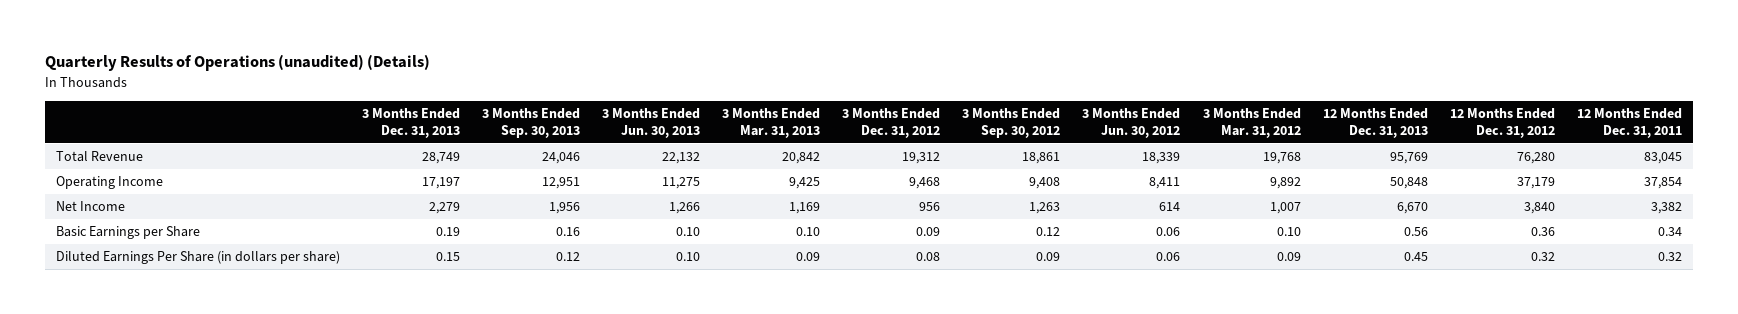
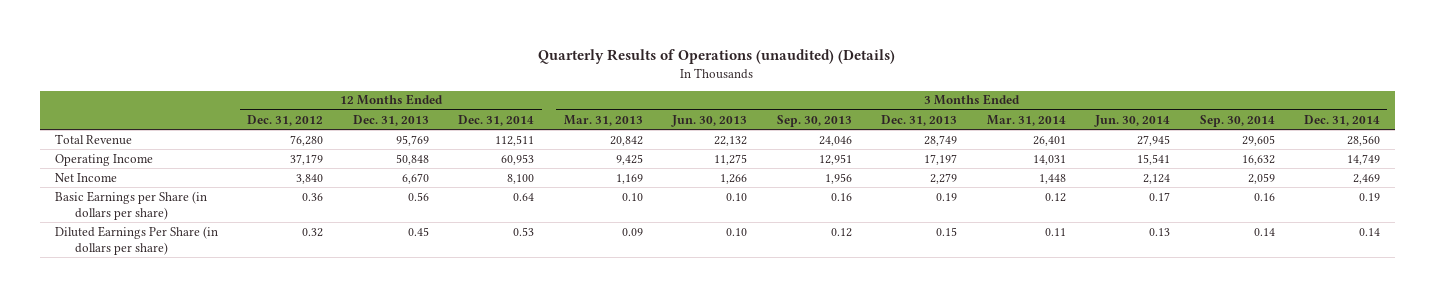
[842,108,941,139] 3 Months Ended Dec. 31, 2012 -> none
[962,108,1061,139] 3 Months Ended Sep. 30, 2012 -> none
[1082,108,1181,139] 3 Months Ended Jun. 30, 2012 -> none
[1202,108,1301,139] 3 Months Ended Mar. 31, 2012 -> none
[1576,108,1682,139] 12 Months Ended Dec. 31, 2011 -> none
none -> [458,114,535,126] Dec. 31, 2014
none -> [986,114,1066,126] Mar. 31, 2014
none -> [1094,114,1171,127] Jun. 30, 2014
none -> [1199,114,1275,127] Sep. 30, 2014
none -> [1303,114,1380,126] Dec. 31, 2014
[56,226,201,240] Basic Earnings per Share -> [55,190,208,220] Basic Earnings per Share (in dollars per share)

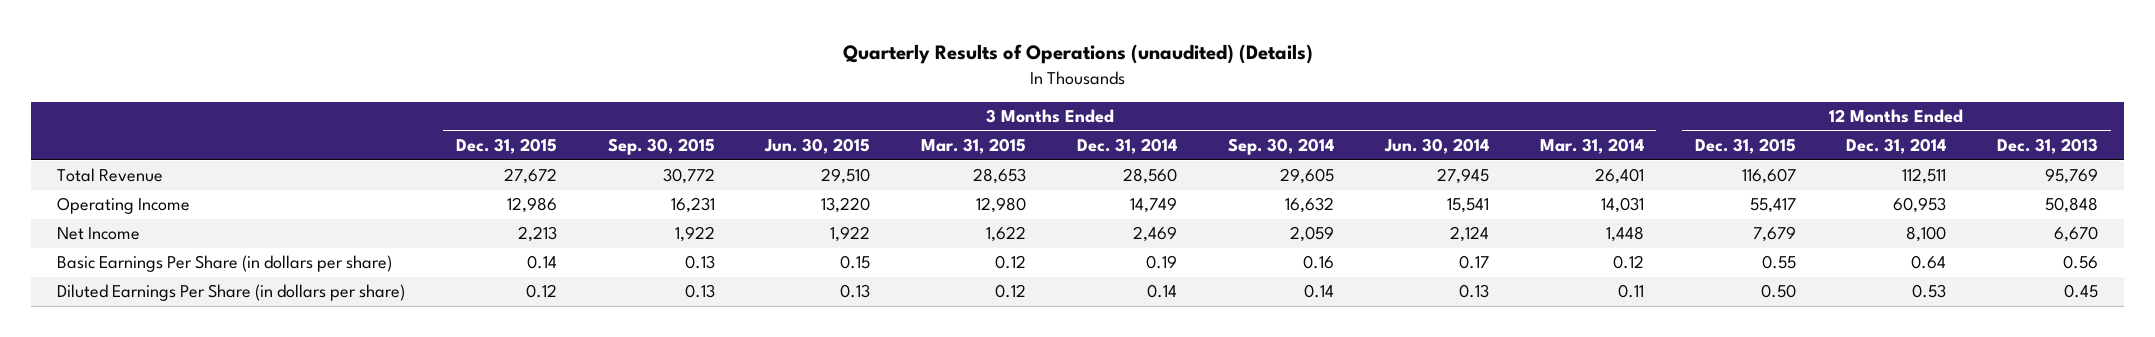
[247,114,324,126] Dec. 31, 2012 -> none
[563,114,643,126] Mar. 31, 2013 -> none
[671,114,748,127] Jun. 30, 2013 -> none
[776,114,852,127] Sep. 30, 2013 -> none
[881,114,958,126] Dec. 31, 2013 -> none
none -> [455,138,557,155] Dec. 31, 2015
none -> [607,138,715,156] Sep. 30, 2015
none -> [764,138,871,155] Jun. 30, 2015
none -> [921,138,1027,155] Mar. 31, 2015
none -> [1694,138,1796,155] Dec. 31, 2015
[55,190,208,220] Basic Earnings per Share (in dollars per share) -> [56,255,392,273] Basic Earnings Per Share (in dollars per share)

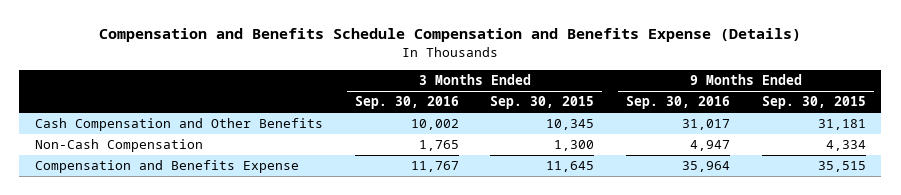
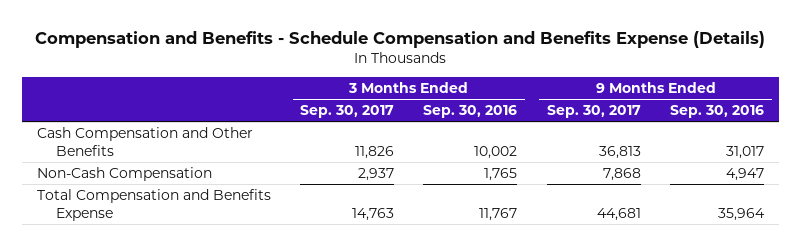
[99,28,802,43] Compensation and Benefits Schedule Compensation and Benefits Expense (Details) -> [35,30,766,48] Compensation and Benefits - Schedule Compensation and Benefits Expense (Details)
[490,96,595,110] Sep. 30, 2015 -> none
[761,96,866,110] Sep. 30, 2015 -> none
none -> [300,105,395,119] Sep. 30, 2017
none -> [546,105,641,119] Sep. 30, 2017
[35,160,300,174] Compensation and Benefits Expense -> [36,188,271,222] Total Compensation and Benefits Expense

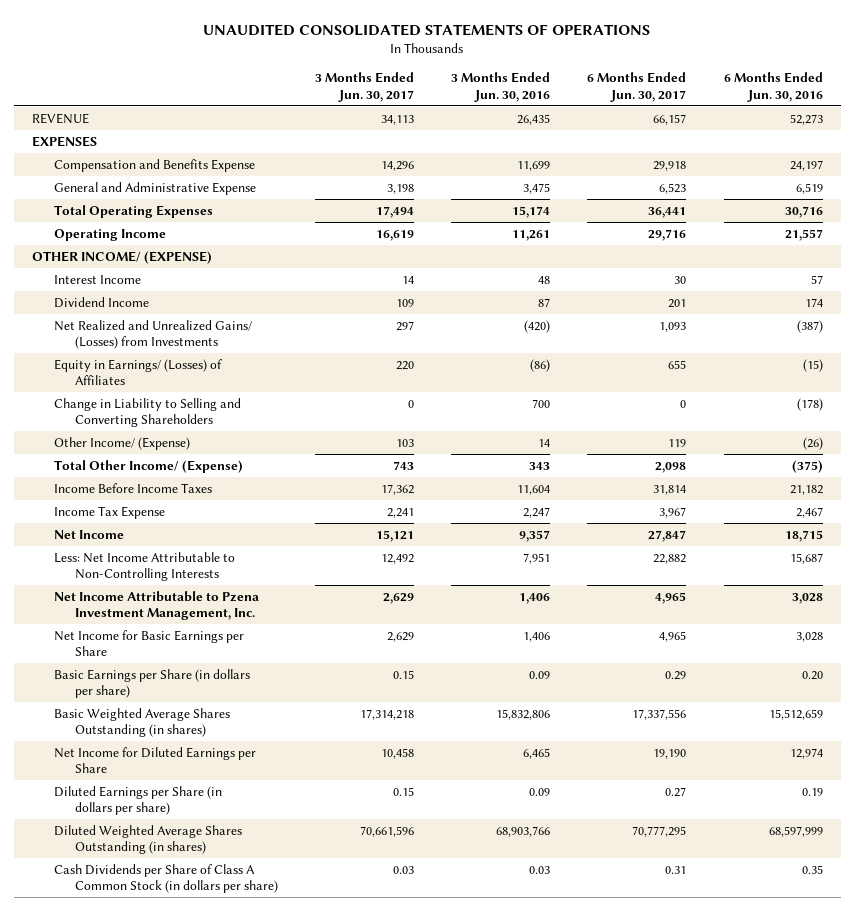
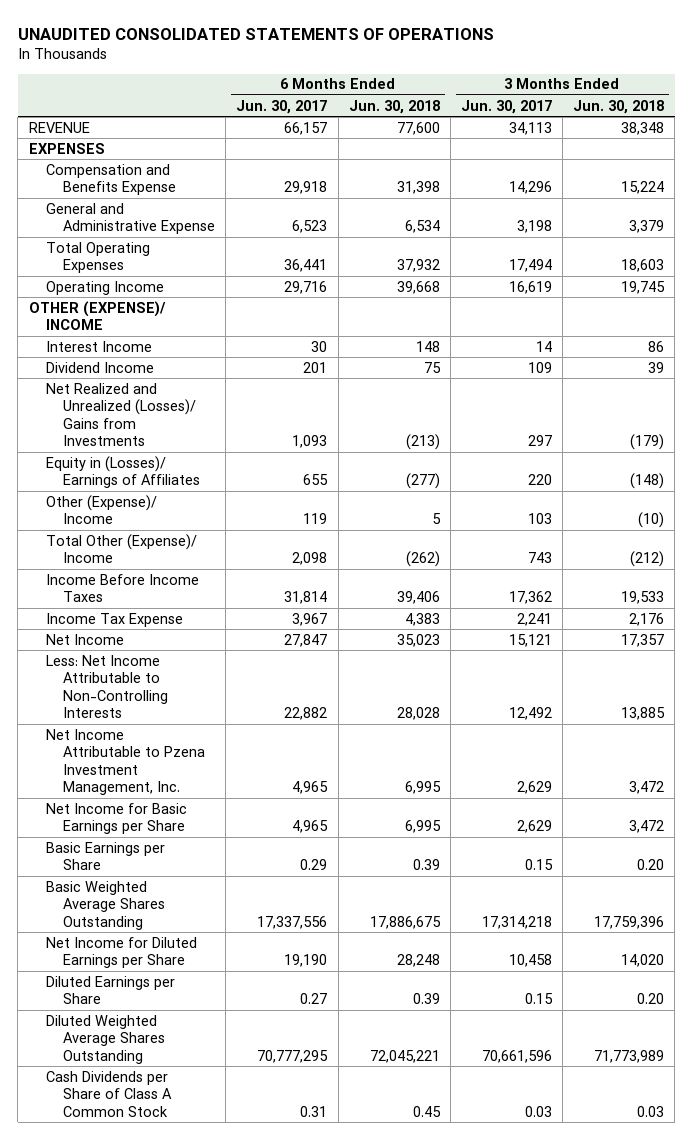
[451,72,551,102] 3 Months Ended Jun. 30, 2016 -> none
[723,72,823,102] 6 Months Ended Jun. 30, 2016 -> none
none -> [348,99,440,114] Jun. 30, 2018
none -> [572,99,664,114] Jun. 30, 2018
[32,250,213,264] OTHER INCOME/ (EXPENSE) -> [28,300,166,331] OTHER (EXPENSE)/ INCOME
[53,397,241,428] Change in Liability to Selling and Converting Shareholders -> none
[53,319,252,350] Net Realized and Unrealized Gains/ (Losses) from Investments -> [45,382,197,447] Net Realized and Unrealized (Losses)/ Gains from Investments
[53,358,222,386] Equity in Earnings/ (Losses) of Affiliates -> [45,455,201,489] Equity in (Losses)/ Earnings of Affiliates
[53,436,190,450] Other Income/ (Expense) -> [45,494,157,525] Other (Expense)/ Income
[53,459,243,473] Total Other Income/ (Expense) -> [45,533,197,564] Total Other (Expense)/ Income
[53,668,250,699] Basic Earnings per Share (in dollars per share) -> [45,841,165,871] Basic Earnings per Share
[53,707,230,738] Basic Weighted Average Shares Outstanding (in shares) -> [45,880,166,930] Basic Weighted Average Shares Outstanding
[53,785,222,816] Diluted Earnings per Share (in dollars per share) -> [45,975,175,1005] Diluted Earnings per Share
[53,824,242,855] Diluted Weighted Average Shares Outstanding (in shares) -> [45,1014,166,1064] Diluted Weighted Average Shares Outstanding
[53,863,279,894] Cash Dividends per Share of Class A Common Stock (in dollars per share) -> [45,1070,173,1117] Cash Dividends per Share of Class A Common Stock

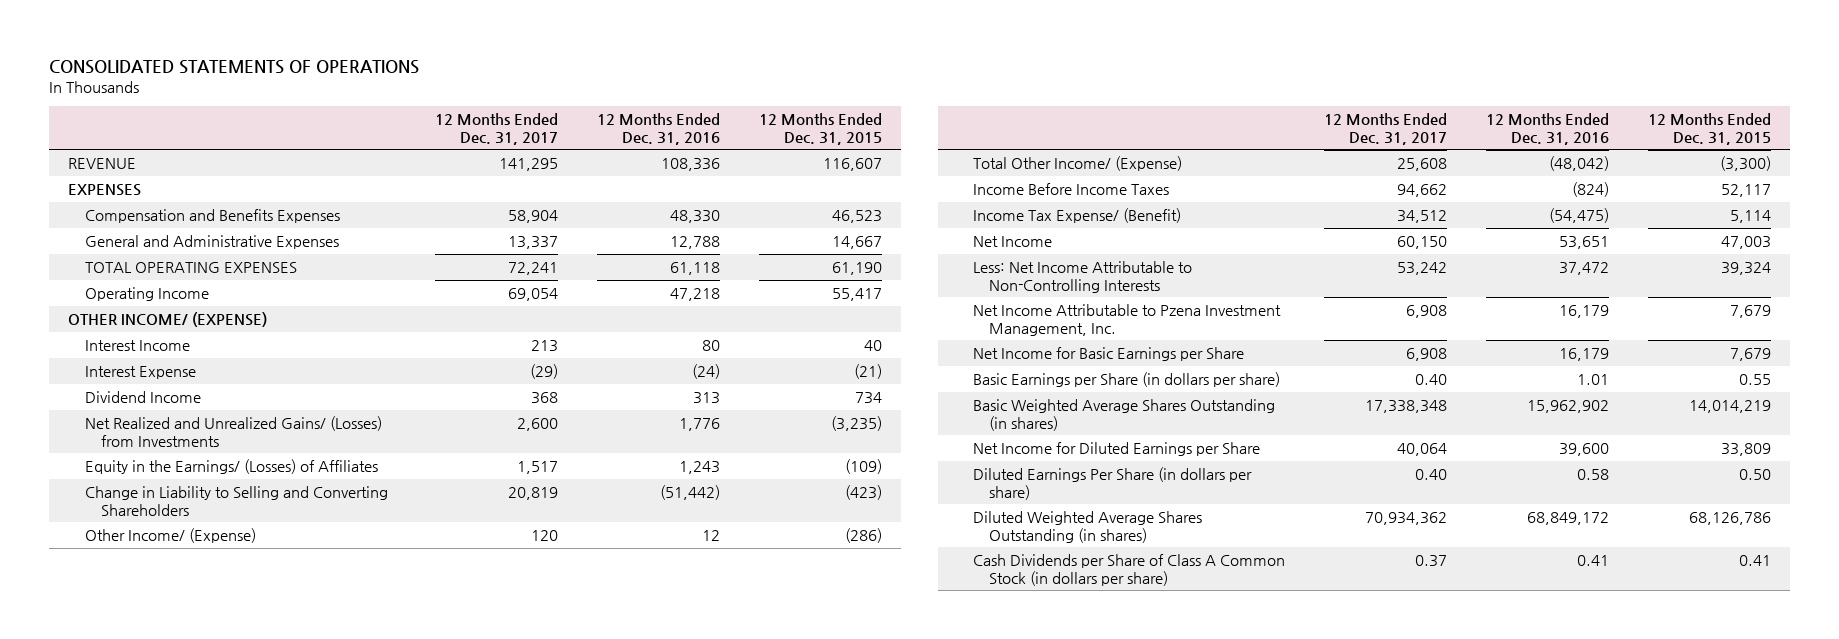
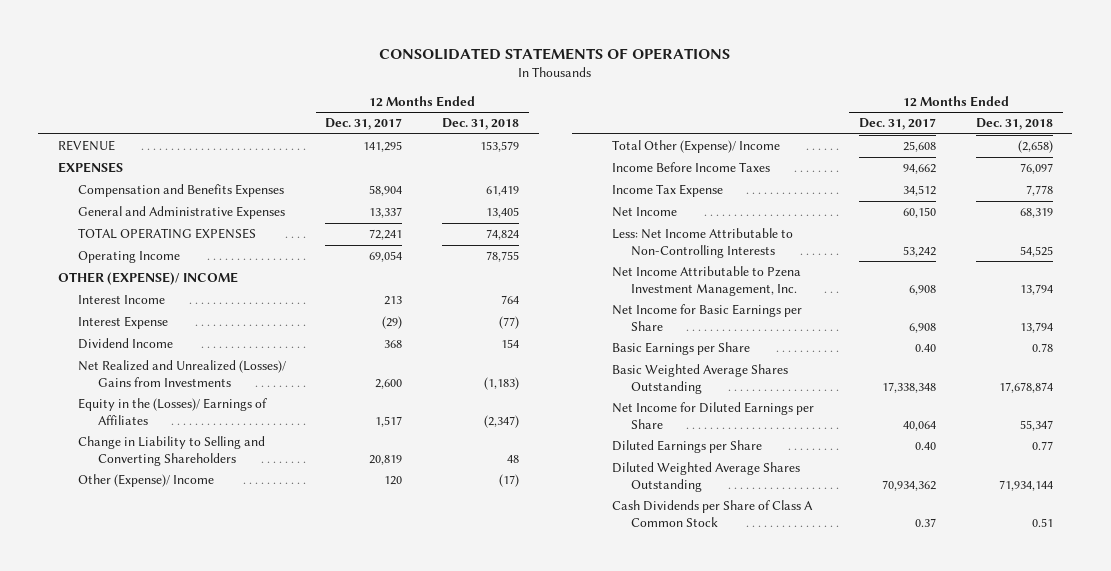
[597,113,721,145] 12 Months Ended Dec. 31, 2016 -> none
[758,113,882,145] 12 Months Ended Dec. 31, 2015 -> none
none -> [441,118,519,131] Dec. 31, 2018
[68,311,268,327] OTHER INCOME/ (EXPENSE) -> [58,272,239,286] OTHER (EXPENSE)/ INCOME
[84,415,382,447] Net Realized and Unrealized Gains/ (Losses) from Investments -> [77,360,286,387] Net Realized and Unrealized (Losses)/ Gains from Investments
[84,458,378,474] Equity in the Earnings/ (Losses) of Affiliates -> [77,398,267,425] Equity in the (Losses)/ Earnings of Affiliates
[84,527,256,543] Other Income/ (Expense) -> [77,474,214,488] Other (Expense)/ Income
[973,155,1183,171] Total Other Income/ (Expense) -> [611,140,780,154] Total Other (Expense)/ Income
[973,207,1182,223] Income Tax Expense/ (Benefit) -> [611,184,723,198] Income Tax Expense
[973,371,1281,387] Basic Earnings per Share (in dollars per share) -> [611,342,750,356] Basic Earnings per Share
[973,398,1276,431] Basic Weighted Average Shares Outstanding (in shares) -> [611,364,788,394] Basic Weighted Average Shares Outstanding
[973,466,1253,500] Diluted Earnings Per Share (in dollars per share) -> [611,440,762,454] Diluted Earnings per Share
[973,510,1203,543] Diluted Weighted Average Shares Outstanding (in shares) -> [611,462,800,492] Diluted Weighted Average Shares Outstanding
[973,553,1286,586] Cash Dividends per Share of Class A Common Stock (in dollars per share) -> [611,500,813,527] Cash Dividends per Share of Class A Common Stock

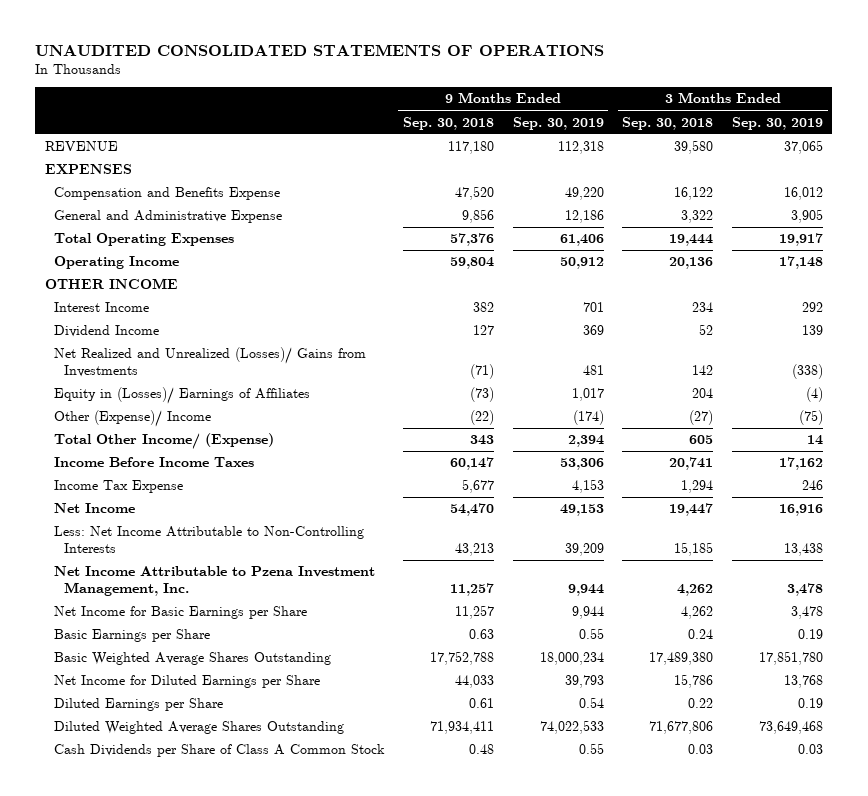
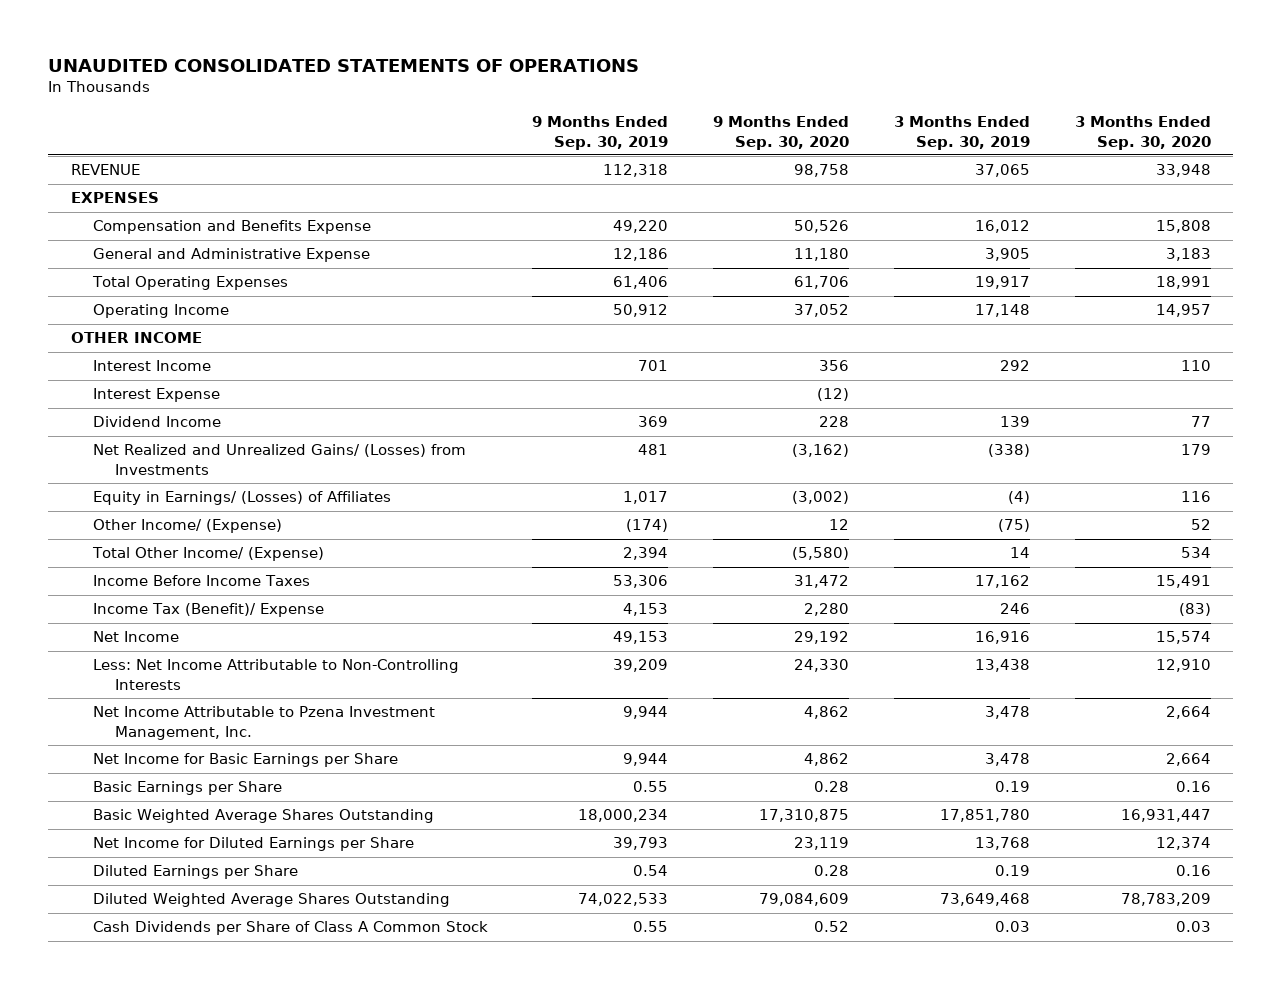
[402,116,494,130] Sep. 30, 2018 -> none
[622,116,714,130] Sep. 30, 2018 -> none
none -> [713,116,850,150] 9 Months Ended Sep. 30, 2020
none -> [1074,116,1211,150] 3 Months Ended Sep. 30, 2020
none -> [92,388,220,403] Interest Expense
[54,347,367,377] Net Realized and Unrealized (Losses)/ Gains from Investments -> [92,444,466,475] Net Realized and Unrealized Gains/ (Losses) from Investments
[54,387,311,405] Equity in (Losses)/ Earnings of Affiliates -> [92,491,391,506] Equity in Earnings/ (Losses) of Affiliates
[54,410,212,428] Other (Expense)/ Income -> [92,519,282,534] Other Income/ (Expense)
[54,480,184,494] Income Tax Expense -> [92,603,324,618] Income Tax (Benefit)/ Expense

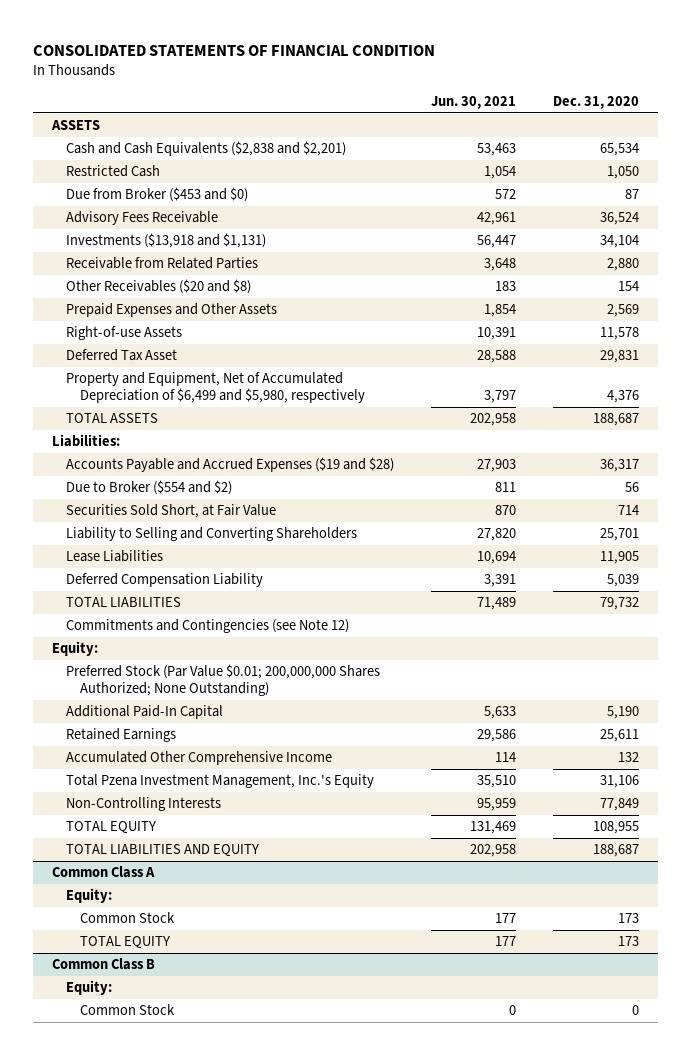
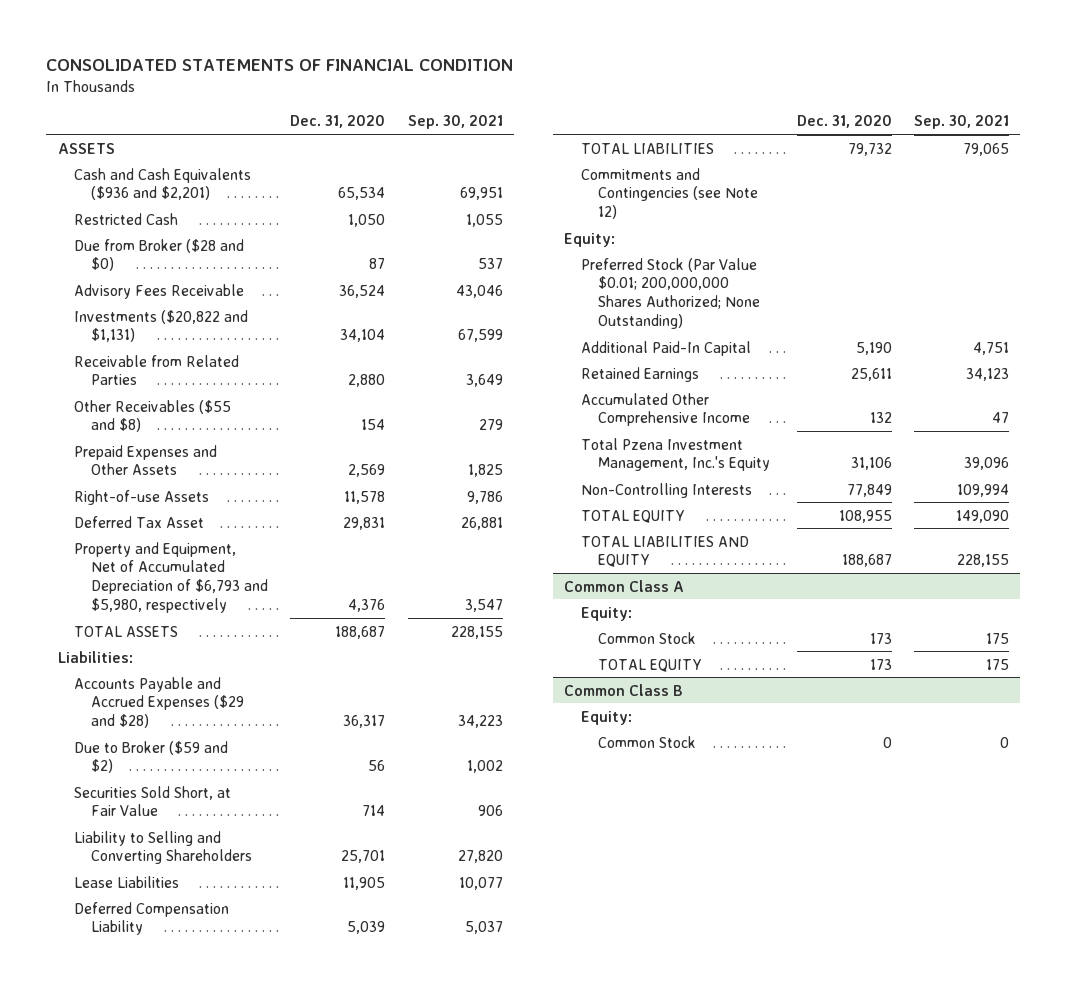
[430,96,516,110] Jun. 30, 2021 -> none
none -> [407,115,503,130] Sep. 30, 2021
[65,141,346,157] Cash and Cash Equivalents ($2,838 and $2,201) -> [74,167,252,201] Cash and Cash Equivalents ($936 and $2,201)
[65,187,248,203] Due from Broker ($453 and $0) -> [74,238,245,272] Due from Broker ($28 and $0)
[65,233,266,249] Investments ($13,918 and $1,131) -> [74,309,249,343] Investments ($20,822 and $1,131)
[65,279,251,295] Other Receivables ($20 and $8) -> [74,399,232,433] Other Receivables ($55 and $8)
[65,372,365,404] Property and Equipment, Net of Accumulated Depreciation of $6,499 and $5,980, respectively -> [74,541,268,614] Property and Equipment, Net of Accumulated Depreciation of $6,793 and $5,980, respectively
[65,457,394,473] Accounts Payable and Accrued Expenses ($19 and $28) -> [74,676,244,729] Accounts Payable and Accrued Expenses ($29 and $28)
[65,480,232,496] Due to Broker ($554 and $2) -> [74,740,229,774] Due to Broker ($59 and $2)

